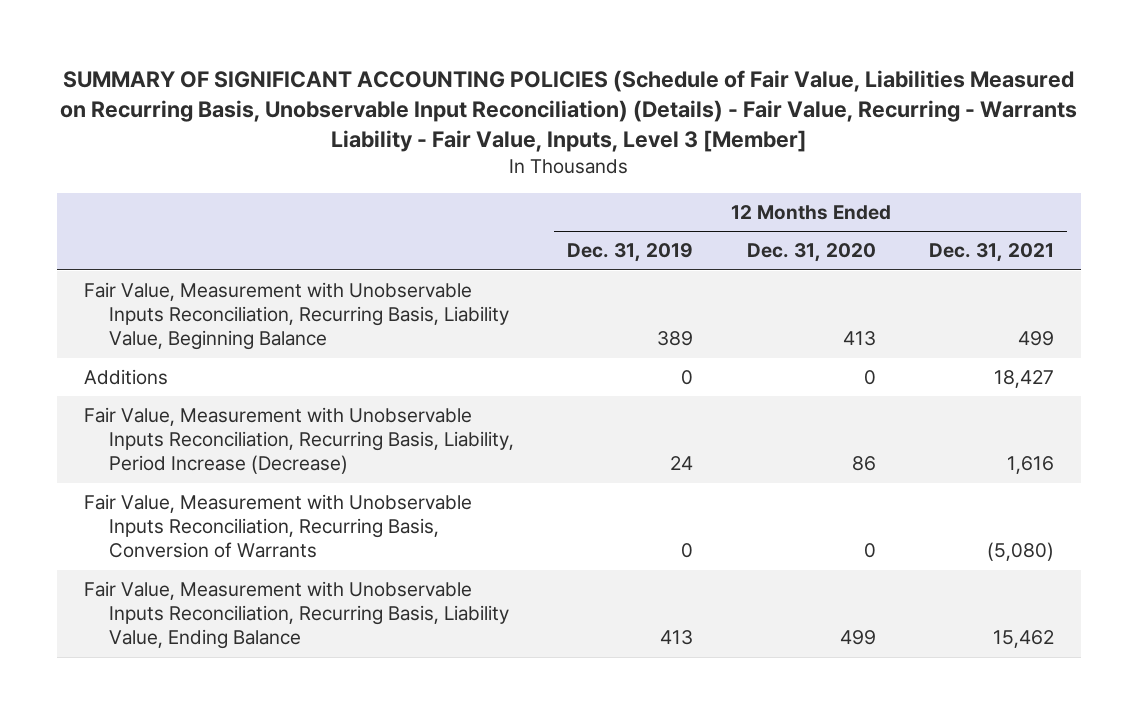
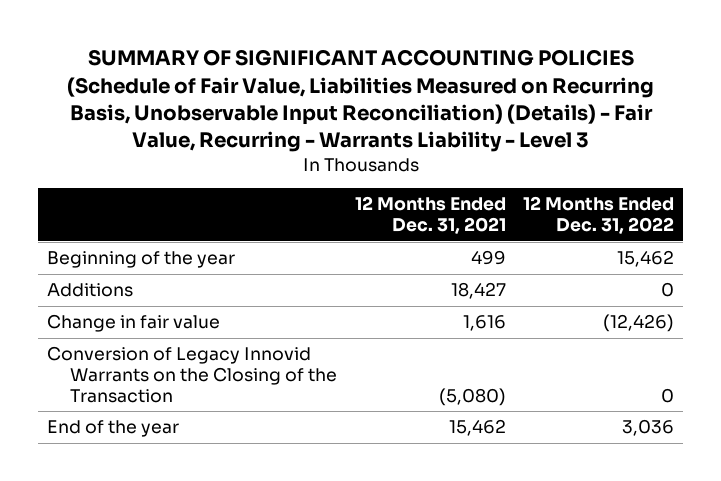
[59,70,1077,153] SUMMARY OF SIGNIFICANT ACCOUNTING POLICIES (Schedule of Fair Value, Liabilities Measured on Recurring Basis, Unobservable Input Reconciliation) (Details) - Fair Value, Recurring - Warrants Liability - Fair Value, Inputs, Level 3 [Member] -> [66,49,654,153] SUMMARY OF SIGNIFICANT ACCOUNTING POLICIES (Schedule of Fair Value, Liabilities Measured on Recurring Basis, Unobservable Input Reconciliation) (Details) - Fair Value, Recurring - Warrants Liability - Level 3
[567,243,694,263] Dec. 31, 2019 -> none
[746,243,876,263] Dec. 31, 2020 -> none
none -> [523,196,675,235] 12 Months Ended Dec. 31, 2022
[84,282,510,351] Fair Value, Measurement with Unobservable Inputs Reconciliation, Recurring Basis, Liability Value, Beginning Balance -> [46,251,235,269] Beginning of the year
[84,407,515,475] Fair Value, Measurement with Unobservable Inputs Reconciliation, Recurring Basis, Liability, Period Increase (Decrease) -> [46,314,220,333] Change in fair value
[84,494,473,559] Fair Value, Measurement with Unobservable Inputs Reconciliation, Recurring Basis, Conversion of Warrants -> [46,346,338,403] Conversion of Legacy Innovid Warrants on the Closing of the Transaction
[84,581,510,650] Fair Value, Measurement with Unobservable Inputs Reconciliation, Recurring Basis, Liability Value, Ending Balance -> [46,420,179,438] End of the year

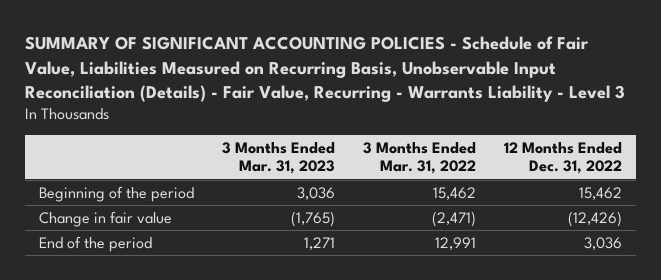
[66,49,654,153] SUMMARY OF SIGNIFICANT ACCOUNTING POLICIES (Schedule of Fair Value, Liabilities Measured on Recurring Basis, Unobservable Input Reconciliation) (Details) - Fair Value, Recurring - Warrants Liability - Level 3 -> [24,36,625,102] SUMMARY OF SIGNIFICANT ACCOUNTING POLICIES - Schedule of Fair Value, Liabilities Measured on Recurring Basis, Unobservable Input Reconciliation (Details) - Fair Value, Recurring - Warrants Liability - Level 3
[354,196,506,235] 12 Months Ended Dec. 31, 2021 -> none
none -> [221,141,335,175] 3 Months Ended Mar. 31, 2023
none -> [362,141,476,175] 3 Months Ended Mar. 31, 2022
[46,283,133,298] Additions -> none
[46,251,235,269] Beginning of the year -> [38,185,194,202] Beginning of the period
[46,346,338,403] Conversion of Legacy Innovid Warrants on the Closing of the Transaction -> none
[46,420,179,438] End of the year -> [38,235,152,252] End of the period

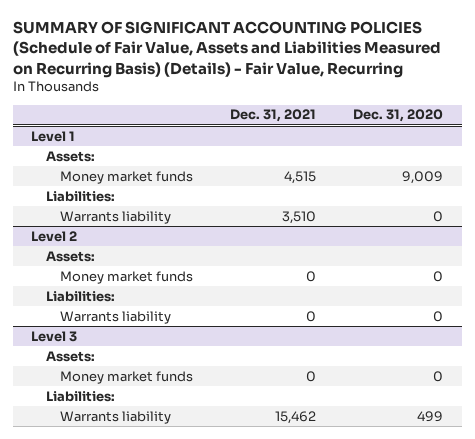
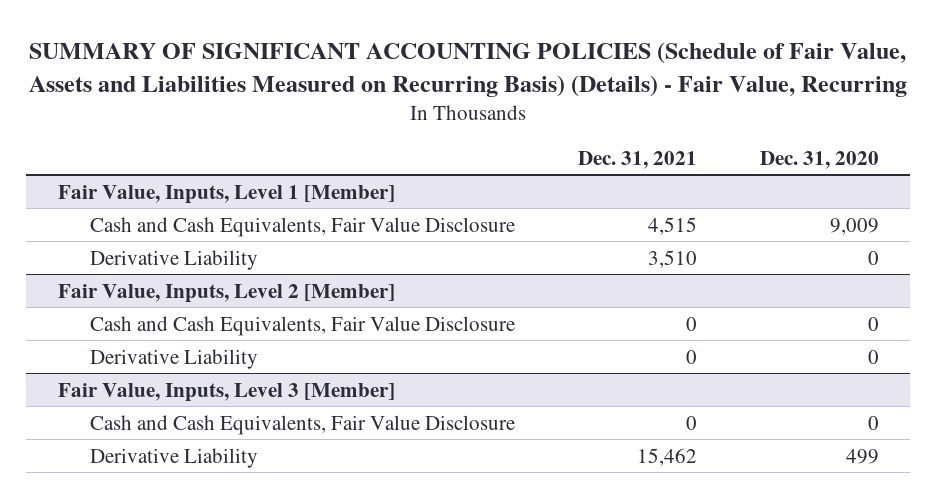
[45,150,95,162] Assets: -> none
[45,190,115,202] Liabilities: -> none
[45,250,95,262] Assets: -> none
[45,290,115,302] Liabilities: -> none
[45,350,95,362] Assets: -> none
[45,390,115,402] Liabilities: -> none
[31,130,76,142] Level 1 -> [57,184,395,204] Fair Value, Inputs, Level 1 [Member]
[60,170,194,184] Money market funds -> [90,216,516,237] Cash and Cash Equivalents, Fair Value Disclosure
[60,210,172,224] Warrants liability -> [90,249,259,270] Derivative Liability
[31,230,78,242] Level 2 -> [57,283,395,303] Fair Value, Inputs, Level 2 [Member]
[60,270,194,284] Money market funds -> [90,315,516,336] Cash and Cash Equivalents, Fair Value Disclosure
[60,310,172,324] Warrants liability -> [90,348,259,369] Derivative Liability
[31,330,78,342] Level 3 -> [57,382,395,402] Fair Value, Inputs, Level 3 [Member]
[60,370,194,384] Money market funds -> [90,414,516,435] Cash and Cash Equivalents, Fair Value Disclosure
[60,410,172,424] Warrants liability -> [90,447,259,468] Derivative Liability

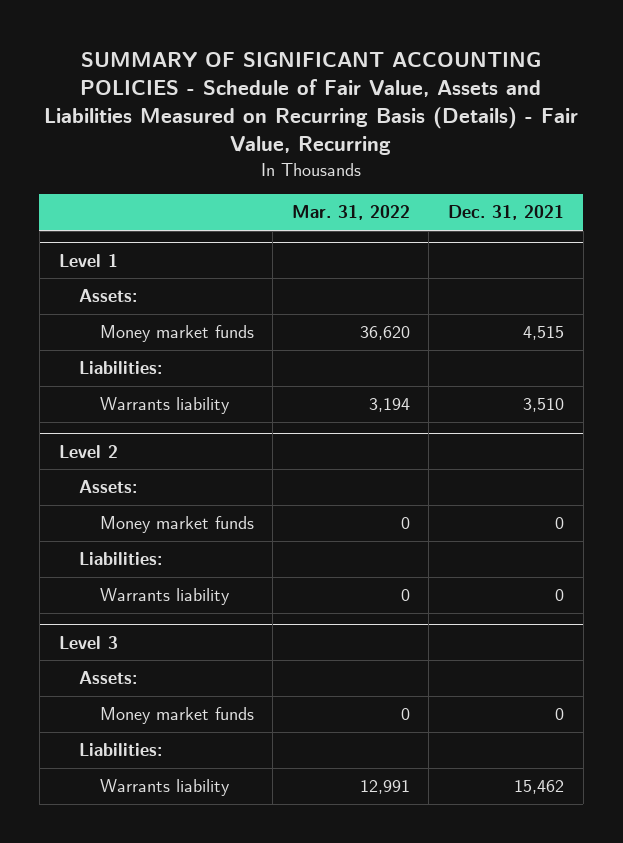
[29,41,908,97] SUMMARY OF SIGNIFICANT ACCOUNTING POLICIES (Schedule of Fair Value, Assets and Liabilities Measured on Recurring Basis) (Details) - Fair Value, Recurring -> [44,52,579,156] SUMMARY OF SIGNIFICANT ACCOUNTING POLICIES - Schedule of Fair Value, Assets and Liabilities Measured on Recurring Basis (Details) - Fair Value, Recurring
[759,150,879,169] Dec. 31, 2020 -> none
none -> [291,205,410,221] Mar. 31, 2022
[57,184,395,204] Fair Value, Inputs, Level 1 [Member] -> [58,253,118,267] Level 1
none -> [79,289,138,303] Assets:
[90,216,516,237] Cash and Cash Equivalents, Fair Value Disclosure -> [99,325,254,343] Money market funds
none -> [79,361,163,375] Liabilities:
[90,249,259,270] Derivative Liability -> [99,397,230,415] Warrants liability
[57,283,395,303] Fair Value, Inputs, Level 2 [Member] -> [58,444,118,458] Level 2
none -> [79,480,138,494] Assets:
[90,315,516,336] Cash and Cash Equivalents, Fair Value Disclosure -> [99,516,254,534] Money market funds
none -> [79,552,163,566] Liabilities:
[90,348,259,369] Derivative Liability -> [99,588,230,606] Warrants liability
[57,382,395,402] Fair Value, Inputs, Level 3 [Member] -> [58,635,118,649] Level 3
none -> [79,671,138,685] Assets:
[90,414,516,435] Cash and Cash Equivalents, Fair Value Disclosure -> [99,707,254,725] Money market funds
none -> [79,743,163,757] Liabilities:
[90,447,259,468] Derivative Liability -> [99,779,230,797] Warrants liability

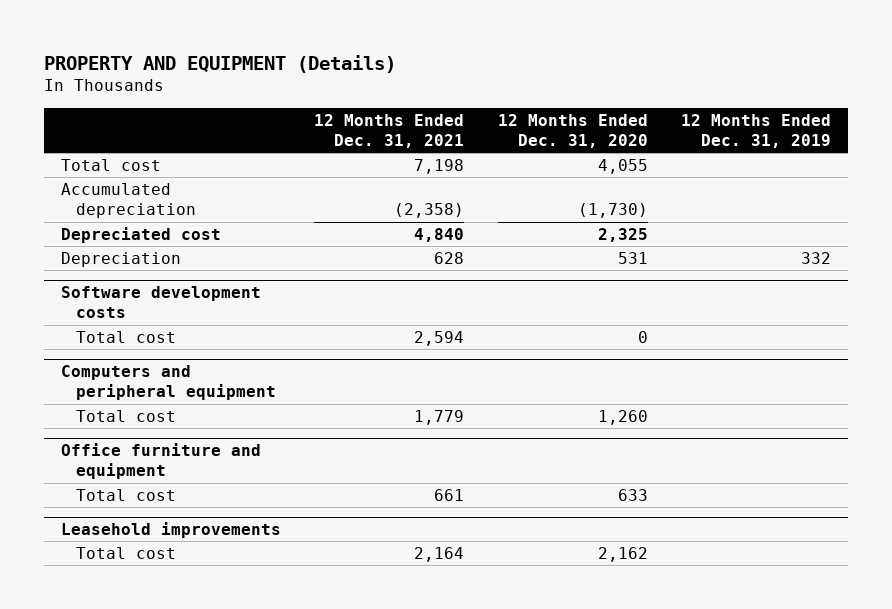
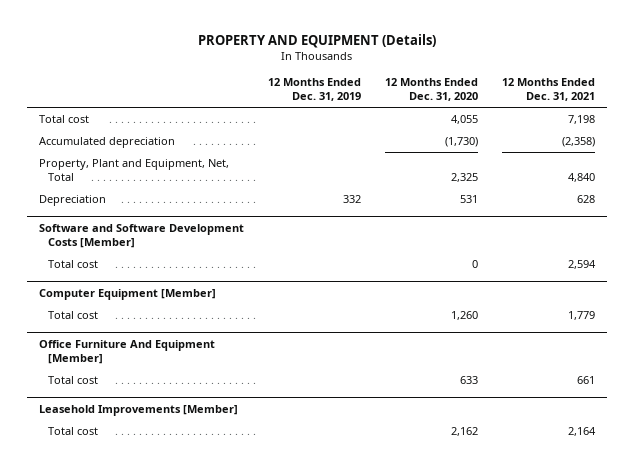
[61,227,222,244] Depreciated cost -> [39,159,230,181] Property, Plant and Equipment, Net, Total
[61,286,262,319] Software development costs -> [39,224,245,248] Software and Software Development Costs [Member]
[61,365,277,401] Computers and peripheral equipment -> [39,289,217,301] Computer Equipment [Member]
[61,443,262,480] Office furniture and equipment -> [39,340,216,364] Office Furniture And Equipment [Member]
[61,522,282,539] Leasehold improvements -> [39,405,239,417] Leasehold Improvements [Member]

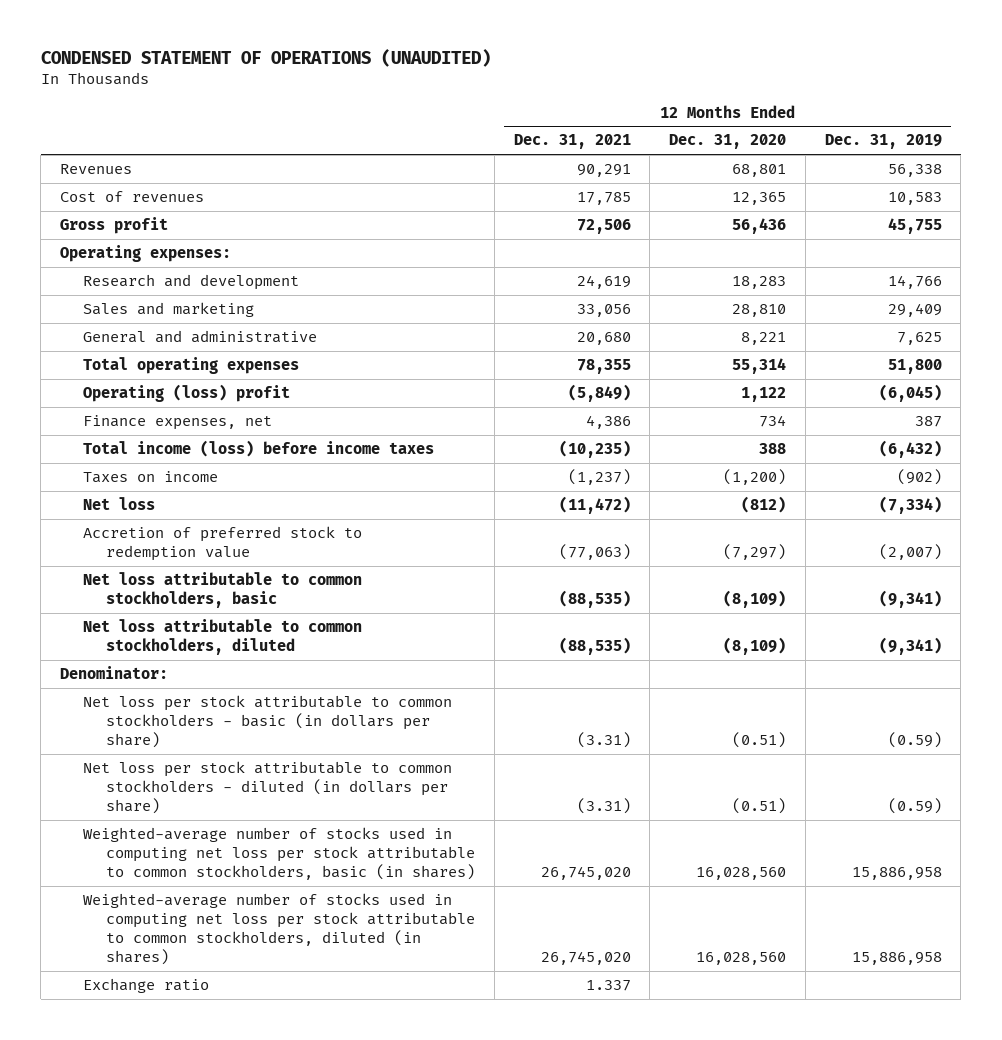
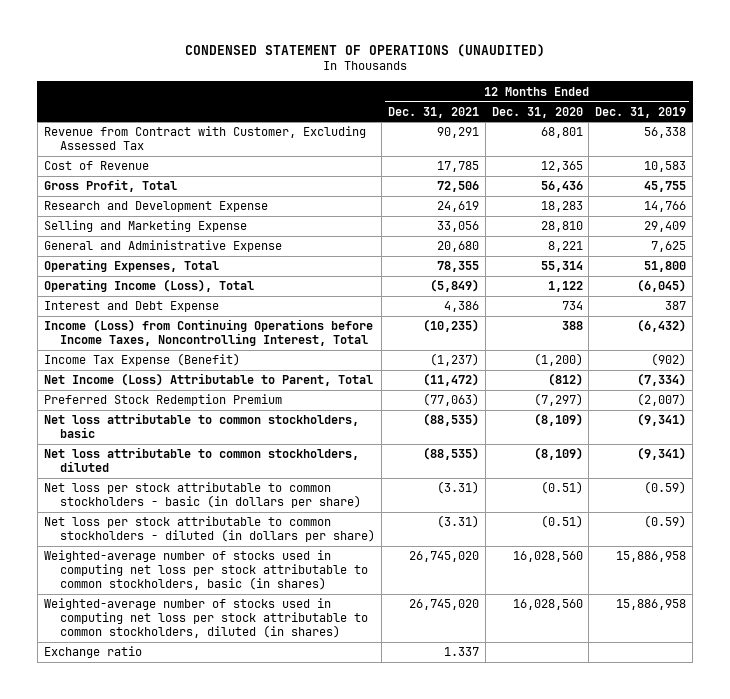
[60,245,232,263] Operating expenses: -> none
[60,164,133,175] Revenues -> [43,126,366,151] Revenue from Contract with Customer, Excluding Assessed Tax
[60,191,205,203] Cost of revenues -> [43,161,149,171] Cost of Revenue
[60,217,169,235] Gross profit -> [43,179,177,193] Gross Profit, Total
[83,274,300,291] Research and development -> [43,201,268,213] Research and Development Expense
[83,302,255,318] Sales and marketing -> [43,220,247,233] Selling and Marketing Expense
[83,330,318,344] General and administrative -> [43,240,282,253] General and Administrative Expense
[83,357,300,375] Total operating expenses -> [43,259,219,273] Operating Expenses, Total
[83,384,291,403] Operating (loss) profit -> [43,279,254,293] Operating Income (Loss), Total
[83,415,273,431] Finance expenses, net -> [43,301,219,313] Interest and Debt Expense
[83,440,435,458] Total income (loss) before income taxes -> [43,319,373,347] Income (Loss) from Continuing Operations before Income Taxes, Noncontrolling Interest, Total
[83,471,219,484] Taxes on income -> [43,353,240,367] Income Tax Expense (Benefit)
[83,497,156,511] Net loss -> [43,373,373,387] Net Income (Loss) Attributable to Parent, Total
[83,526,363,562] Accretion of preferred stock to redemption value -> [43,394,282,407] Preferred Stock Redemption Premium
[60,666,169,680] Denominator: -> none

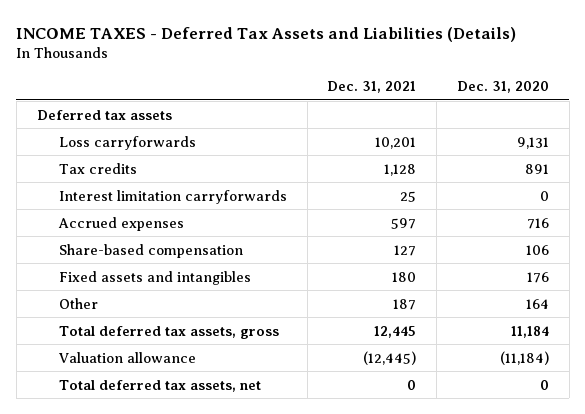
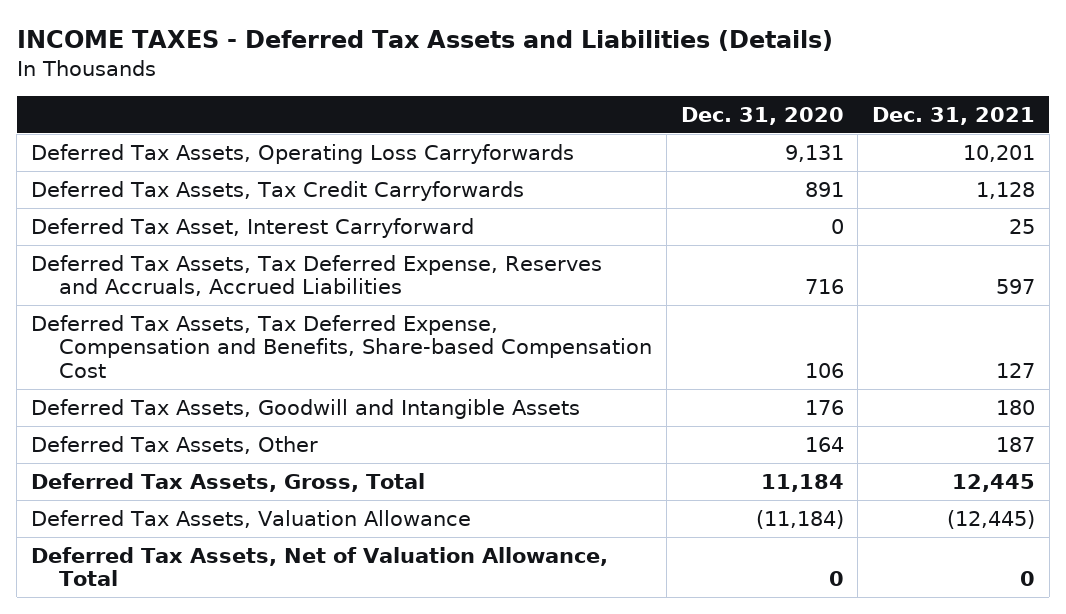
[36,109,172,120] Deferred tax assets -> none
[59,135,197,150] Loss carryforwards -> [31,143,575,164] Deferred Tax Assets, Operating Loss Carryforwards
[59,162,138,174] Tax credits -> [31,180,525,201] Deferred Tax Assets, Tax Credit Carryforwards
[59,189,288,204] Interest limitation carryforwards -> [31,217,475,238] Deferred Tax Asset, Interest Carryforward
[58,216,185,231] Accrued expenses -> [31,254,603,297] Deferred Tax Assets, Tax Deferred Expense, Reserves and Accruals, Accrued Liabilities
[59,243,244,258] Share-based compensation -> [31,314,653,378] Deferred Tax Assets, Tax Deferred Expense, Compensation and Benefits, Share-based Compensation Cost
[59,270,252,285] Fixed assets and intangibles -> [31,398,581,419] Deferred Tax Assets, Goodwill and Intangible Assets
[59,297,99,309] Other -> [31,435,319,454] Deferred Tax Assets, Other
[59,325,280,339] Total deferred tax assets, gross -> [31,472,426,492] Deferred Tax Assets, Gross, Total
[58,351,197,363] Valuation allowance -> [31,509,472,528] Deferred Tax Assets, Valuation Allowance
[59,379,262,392] Total deferred tax assets, net -> [31,546,609,587] Deferred Tax Assets, Net of Valuation Allowance, Total

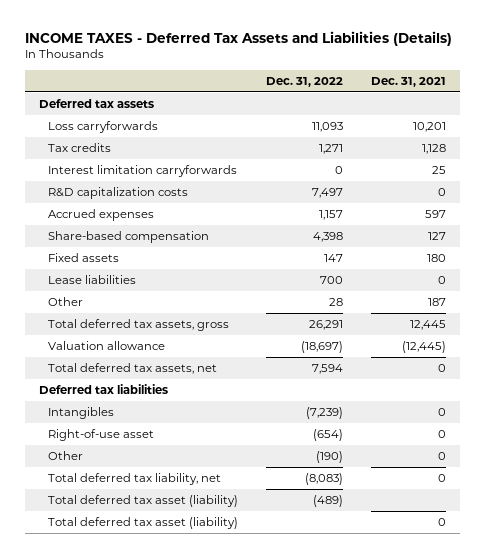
[680,106,844,125] Dec. 31, 2020 -> none
none -> [266,76,344,87] Dec. 31, 2022
none -> [38,98,154,108] Deferred tax assets
[31,143,575,164] Deferred Tax Assets, Operating Loss Carryforwards -> [48,120,159,133] Loss carryforwards
[31,180,525,201] Deferred Tax Assets, Tax Credit Carryforwards -> [48,142,112,152] Tax credits
[31,217,475,238] Deferred Tax Asset, Interest Carryforward -> [48,164,238,177] Interest limitation carryforwards
none -> [48,186,189,199] R&D capitalization costs
[31,254,603,297] Deferred Tax Assets, Tax Deferred Expense, Reserves and Accruals, Accrued Liabilities -> [48,208,155,221] Accrued expenses
[31,314,653,378] Deferred Tax Assets, Tax Deferred Expense, Compensation and Benefits, Share-based Compensation Cost -> [48,230,210,243] Share-based compensation
[31,398,581,419] Deferred Tax Assets, Goodwill and Intangible Assets -> [48,252,120,262] Fixed assets
none -> [48,274,137,284] Lease liabilities
[31,435,319,454] Deferred Tax Assets, Other -> [48,296,84,306] Other
[31,472,426,492] Deferred Tax Assets, Gross, Total -> [48,318,230,331] Total deferred tax assets, gross
[31,509,472,528] Deferred Tax Assets, Valuation Allowance -> [48,340,166,350] Valuation allowance
[31,546,609,587] Deferred Tax Assets, Net of Valuation Allowance, Total -> [48,362,218,374] Total deferred tax assets, net
none -> [38,383,168,394] Deferred tax liabilities
none -> [48,406,115,419] Intangibles
none -> [48,428,155,441] Right-of-use asset
none -> [48,450,84,460] Other
none -> [48,472,222,485] Total deferred tax liability, net
none -> [48,494,239,507] Total deferred tax asset (liability)
none -> [48,516,239,529] Total deferred tax asset (liability)

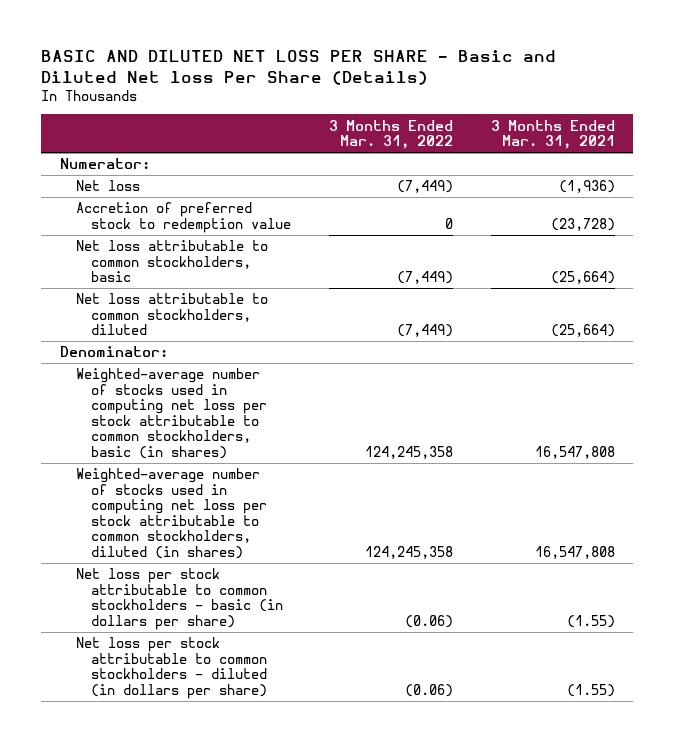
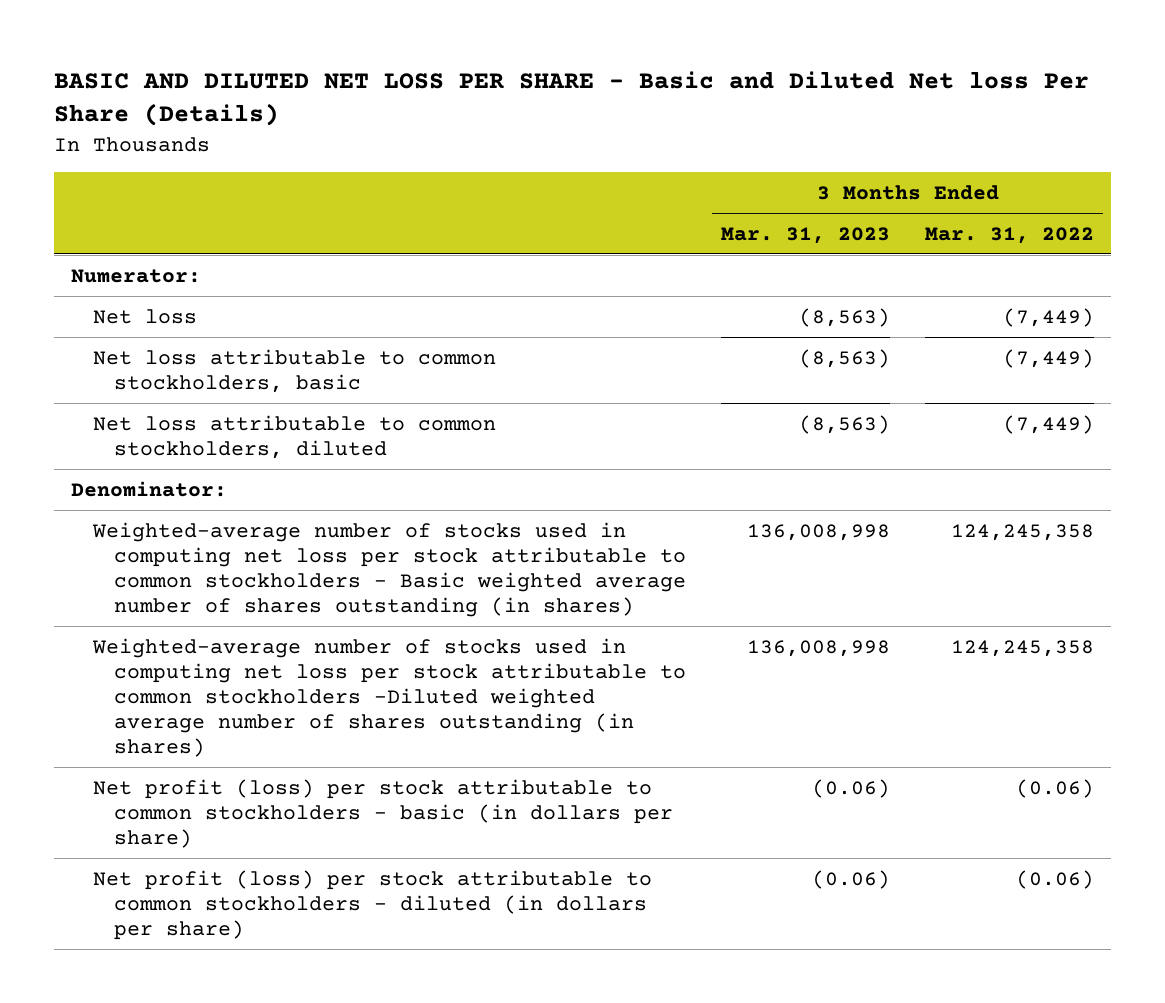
[490,119,615,150] 3 Months Ended Mar. 31, 2021 -> none
none -> [721,226,891,244] Mar. 31, 2023
[75,202,292,233] Accretion of preferred stock to redemption value -> none
[75,368,268,459] Weighted-average number of stocks used in computing net loss per stock attributable to common stockholders, basic (in shares) -> [91,521,687,617] Weighted-average number of stocks used in computing net loss per stock attributable to common stockholders - Basic weighted average number of shares outstanding (in shares)
[75,468,268,559] Weighted-average number of stocks used in computing net loss per stock attributable to common stockholders, diluted (in shares) -> [91,637,687,758] Weighted-average number of stocks used in computing net loss per stock attributable to common stockholders -Diluted weighted average number of shares outstanding (in shares)
[75,568,284,630] Net loss per stock attributable to common stockholders - basic (in dollars per share) -> [92,778,674,848] Net profit (loss) per stock attributable to common stockholders - basic (in dollars per share)
[75,637,268,699] Net loss per stock attributable to common stockholders - diluted (in dollars per share) -> [92,869,652,940] Net profit (loss) per stock attributable to common stockholders - diluted (in dollars per share)

